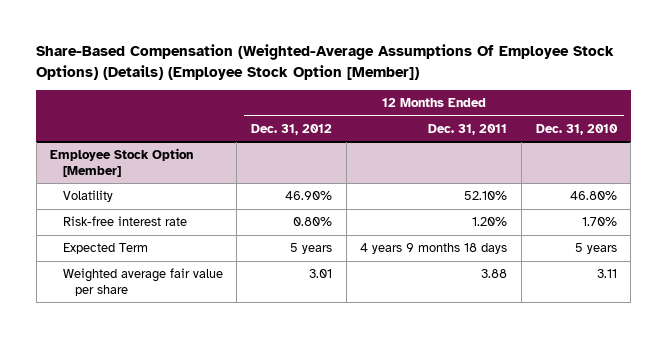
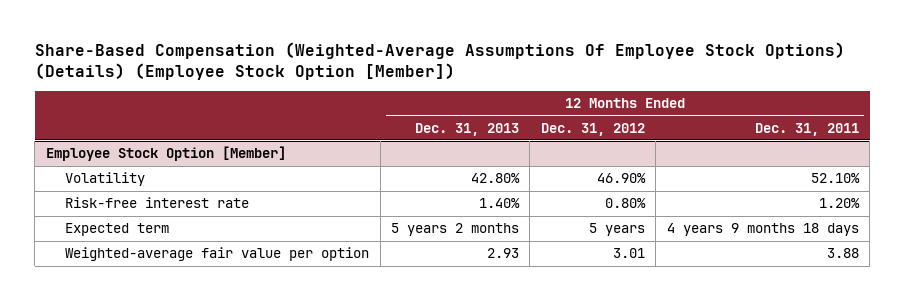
[535,123,618,135] Dec. 31, 2010 -> none
none -> [414,122,519,136] Dec. 31, 2013
[62,243,148,255] Expected Term -> [65,223,170,237] Expected term
[62,268,223,296] Weighted average fair value per share -> [65,247,370,262] Weighted-average fair value per option

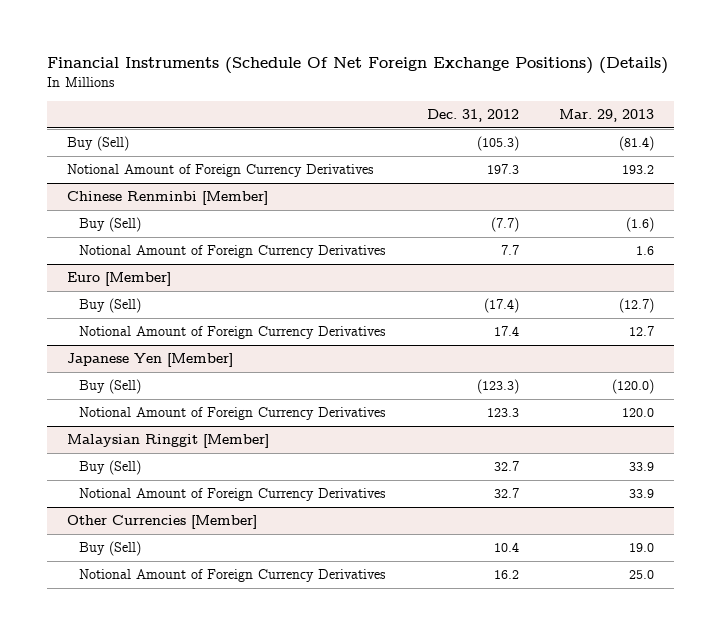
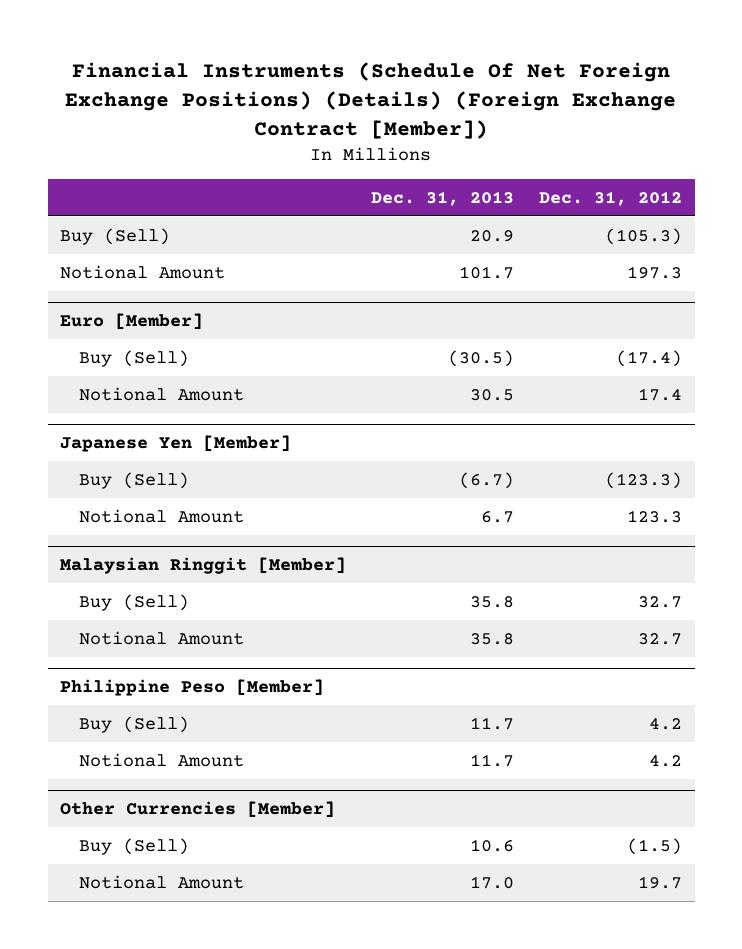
[46,57,668,75] Financial Instruments (Schedule Of Net Foreign Exchange Positions) (Details) -> [65,61,677,139] Financial Instruments (Schedule Of Net Foreign Exchange Positions) (Details) (Foreign Exchange Contract [Member])
[559,108,655,122] Mar. 29, 2013 -> none
none -> [371,190,515,206] Dec. 31, 2013
[67,191,269,206] Chinese Renminbi [Member] -> none
[79,217,142,233] Buy (Sell) -> none
[79,245,387,259] Notional Amount of Foreign Currency Derivatives -> none
[67,164,375,178] Notional Amount of Foreign Currency Derivatives -> [60,264,226,279] Notional Amount
[79,326,387,340] Notional Amount of Foreign Currency Derivatives -> [79,386,245,401] Notional Amount
[79,407,387,421] Notional Amount of Foreign Currency Derivatives -> [79,508,245,523] Notional Amount
[79,488,387,502] Notional Amount of Foreign Currency Derivatives -> [79,630,245,645] Notional Amount
none -> [60,679,325,697] Philippine Peso [Member]
none -> [79,715,190,733] Buy (Sell)
none -> [79,752,245,767] Notional Amount
[79,569,387,583] Notional Amount of Foreign Currency Derivatives -> none
[493,542,519,553] 10.4 -> [627,837,683,855] (1.5)
none -> [79,874,245,889] Notional Amount

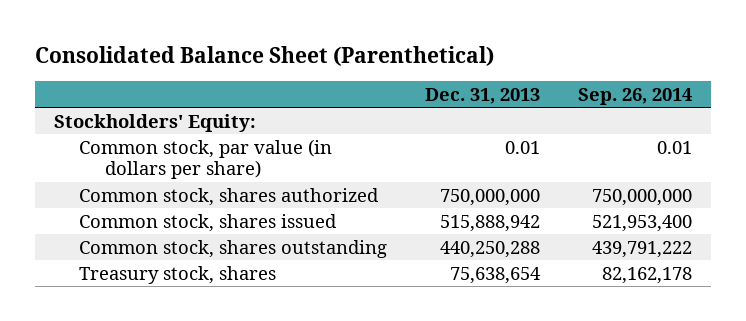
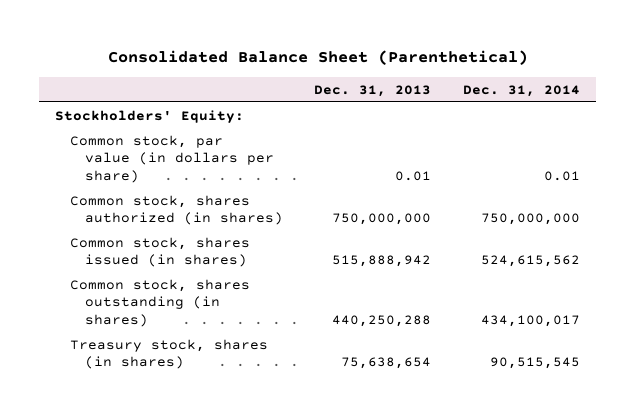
[578,87,693,105] Sep. 26, 2014 -> none
none -> [463,84,581,97] Dec. 31, 2014
[79,187,380,206] Common stock, shares authorized -> [69,194,283,226] Common stock, shares authorized (in shares)
[79,213,338,232] Common stock, shares issued -> [69,236,250,268] Common stock, shares issued (in shares)
[79,239,388,258] Common stock, shares outstanding -> [69,278,250,328] Common stock, shares outstanding (in shares)
[79,265,277,284] Treasury stock, shares -> [69,338,268,370] Treasury stock, shares (in shares)

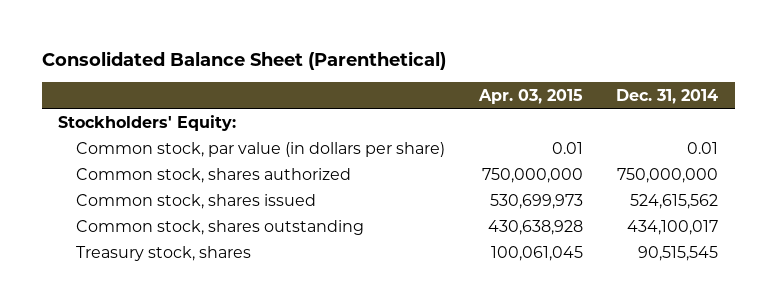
[314,84,432,97] Dec. 31, 2013 -> none
none -> [477,88,583,104] Apr. 03, 2015
[69,194,283,226] Common stock, shares authorized (in shares) -> [75,167,351,183] Common stock, shares authorized
[69,236,250,268] Common stock, shares issued (in shares) -> [75,193,316,209] Common stock, shares issued
[69,278,250,328] Common stock, shares outstanding (in shares) -> [75,219,364,235] Common stock, shares outstanding
[69,338,268,370] Treasury stock, shares (in shares) -> [75,245,251,261] Treasury stock, shares

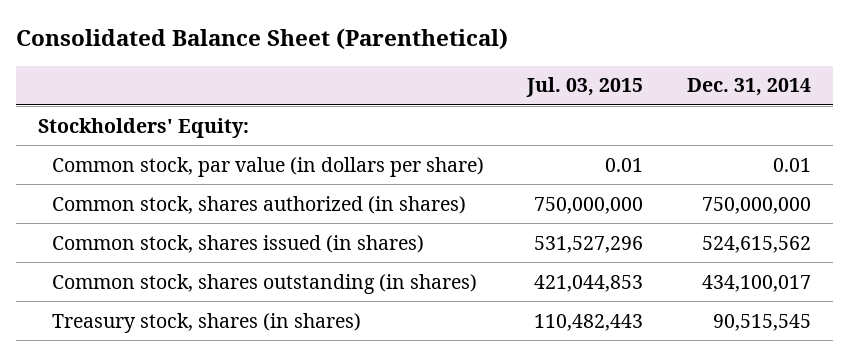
[477,88,583,104] Apr. 03, 2015 -> none
none -> [526,77,644,98] Jul. 03, 2015
[75,167,351,183] Common stock, shares authorized -> [52,195,467,214] Common stock, shares authorized (in shares)
[75,193,316,209] Common stock, shares issued -> [52,234,425,253] Common stock, shares issued (in shares)
[75,219,364,235] Common stock, shares outstanding -> [52,273,478,294] Common stock, shares outstanding (in shares)
[75,245,251,261] Treasury stock, shares -> [52,312,362,333] Treasury stock, shares (in shares)

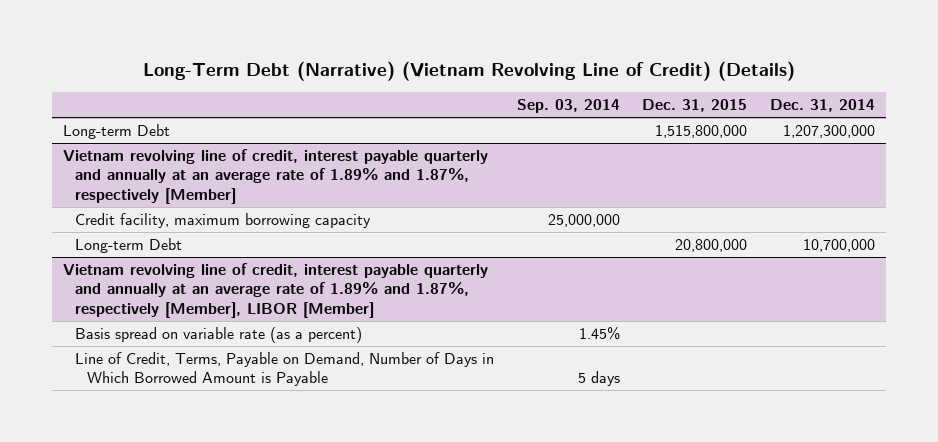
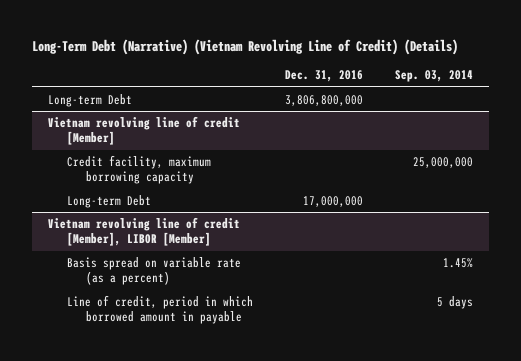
[642,99,748,113] Dec. 31, 2015 -> none
[769,99,875,113] Dec. 31, 2014 -> none
none -> [285,70,364,83] Dec. 31, 2016
[62,148,488,204] Vietnam revolving line of credit, interest payable quarterly and annually at an average rate of 1.89% and 1.87%, respectively [Member] -> [47,116,240,146] Vietnam revolving line of credit [Member]
[62,262,488,318] Vietnam revolving line of credit, interest payable quarterly and annually at an average rate of 1.89% and 1.87%, respectively [Member], LIBOR [Member] -> none
none -> [47,217,240,247] Vietnam revolving line of credit [Member], LIBOR [Member]
[75,351,495,387] Line of Credit, Terms, Payable on Demand, Number of Days in Which Borrowed Amount is Payable -> [66,295,253,325] Line of credit, period in which borrowed amount in payable

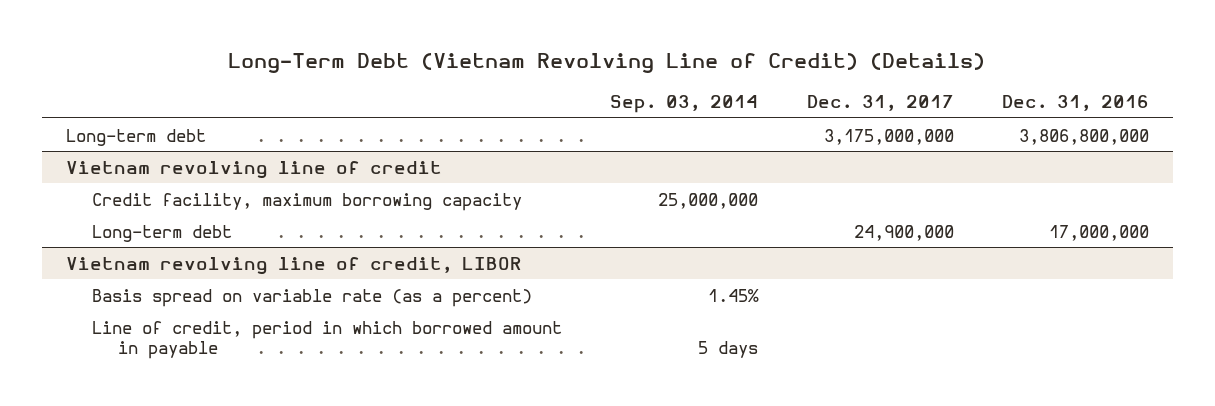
[31,38,458,55] Long-Term Debt (Narrative) (Vietnam Revolving Line of Credit) (Details) -> [228,53,986,74] Long-Term Debt (Vietnam Revolving Line of Credit) (Details)
none -> [806,95,954,112] Dec. 31, 2017
[47,94,132,108] Long-term Debt -> [65,128,206,146] Long-term debt
[47,116,240,146] Vietnam revolving line of credit [Member] -> [65,160,442,179] Vietnam revolving line of credit
[66,195,151,209] Long-term Debt -> [91,224,232,242] Long-term debt
[47,217,240,247] Vietnam revolving line of credit [Member], LIBOR [Member] -> [65,256,522,275] Vietnam revolving line of credit, LIBOR

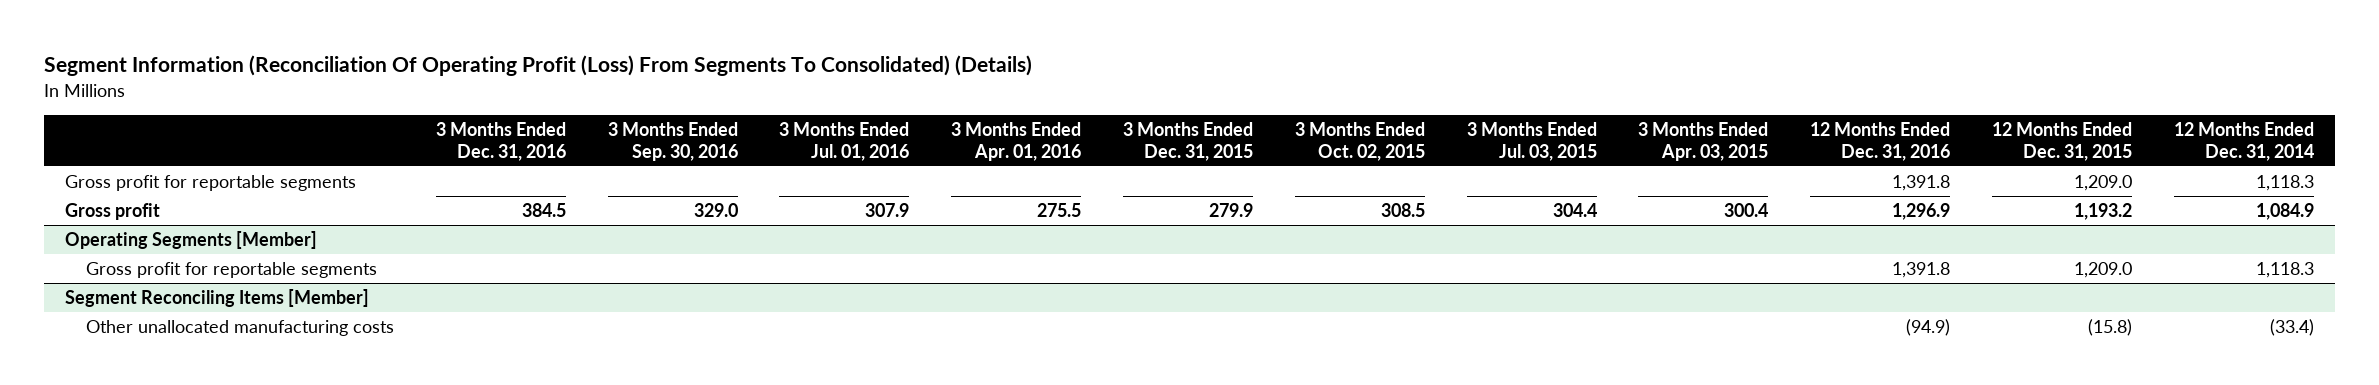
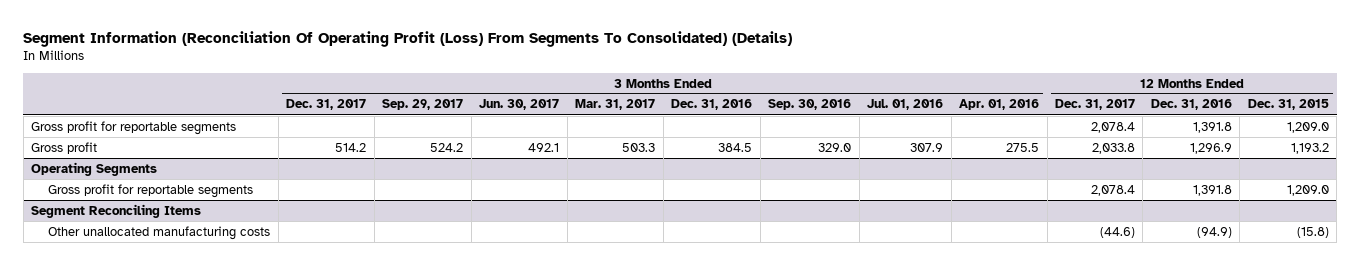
[1122,121,1253,161] 3 Months Ended Dec. 31, 2015 -> none
[1294,121,1425,161] 3 Months Ended Oct. 02, 2015 -> none
[1466,121,1597,161] 3 Months Ended Jul. 03, 2015 -> none
[1638,121,1769,161] 3 Months Ended Apr. 03, 2015 -> none
[2173,121,2314,161] 12 Months Ended Dec. 31, 2014 -> none
none -> [286,99,367,111] Dec. 31, 2017
none -> [382,99,464,111] Sep. 29, 2017
none -> [479,99,560,111] Jun. 30, 2017
none -> [575,99,656,111] Mar. 31, 2017
none -> [1054,99,1135,111] Dec. 31, 2017
[65,230,318,249] Operating Segments [Member] -> [31,161,158,176] Operating Segments
[65,288,370,307] Segment Reconciling Items [Member] -> [31,203,202,218] Segment Reconciling Items

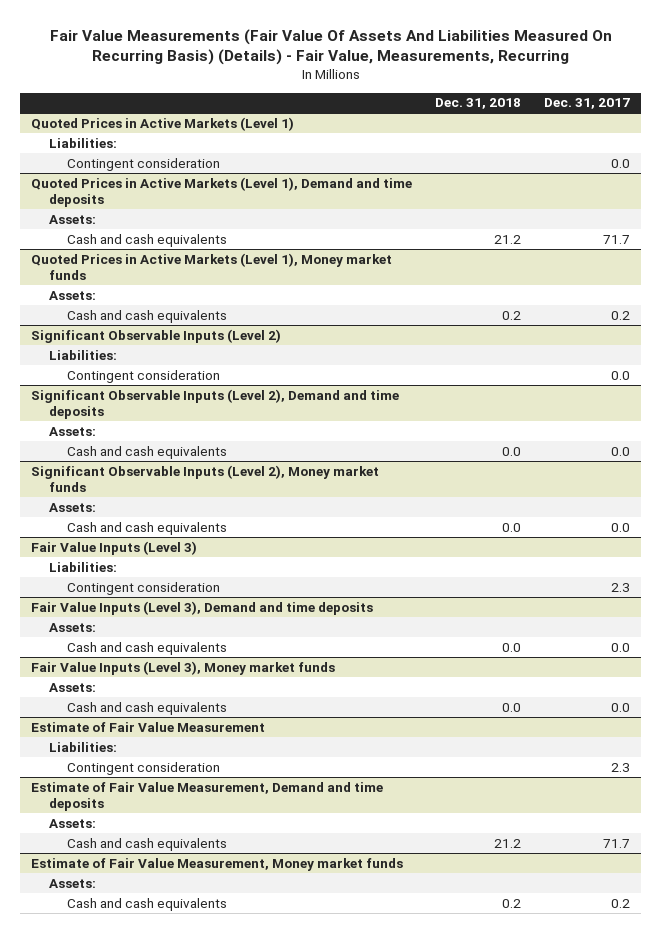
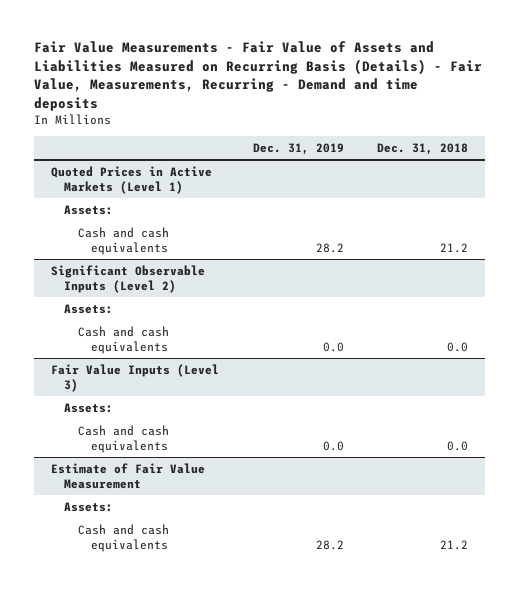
[49,28,612,66] Fair Value Measurements (Fair Value Of Assets And Liabilities Measured On Recurring Basis) (Details) - Fair Value, Measurements, Recurring -> [33,41,482,111] Fair Value Measurements - Fair Value of Assets and Liabilities Measured on Recurring Basis (Details) - Fair Value, Measurements, Recurring - Demand and time deposits
[544,98,631,110] Dec. 31, 2017 -> none
none -> [252,142,344,155] Dec. 31, 2019
[49,137,118,148] Liabilities: -> none
[67,157,221,171] Contingent consideration -> none
[31,176,413,207] Quoted Prices in Active Markets (Level 1), Demand and time deposits -> none
[31,252,393,280] Quoted Prices in Active Markets (Level 1), Money market funds -> none
[49,290,97,300] Assets: -> none
[67,309,228,323] Cash and cash equivalents -> none
[49,349,118,360] Liabilities: -> none
[67,369,221,383] Contingent consideration -> none
[31,388,400,419] Significant Observable Inputs (Level 2), Demand and time deposits -> none
[31,464,380,492] Significant Observable Inputs (Level 2), Money market funds -> none
[49,502,97,512] Assets: -> none
[67,521,228,535] Cash and cash equivalents -> none
[49,561,118,572] Liabilities: -> none
[67,581,221,595] Contingent consideration -> none
[31,600,374,615] Fair Value Inputs (Level 3), Demand and time deposits -> none
[31,660,336,675] Fair Value Inputs (Level 3), Money market funds -> none
[49,682,97,692] Assets: -> none
[67,701,228,715] Cash and cash equivalents -> none
[49,741,118,752] Liabilities: -> none
[67,761,221,775] Contingent consideration -> none
[31,781,384,811] Estimate of Fair Value Measurement, Demand and time deposits -> none
[31,857,404,871] Estimate of Fair Value Measurement, Money market funds -> none
[49,878,97,888] Assets: -> none
[67,897,228,911] Cash and cash equivalents -> none

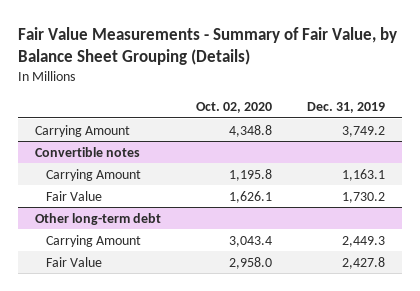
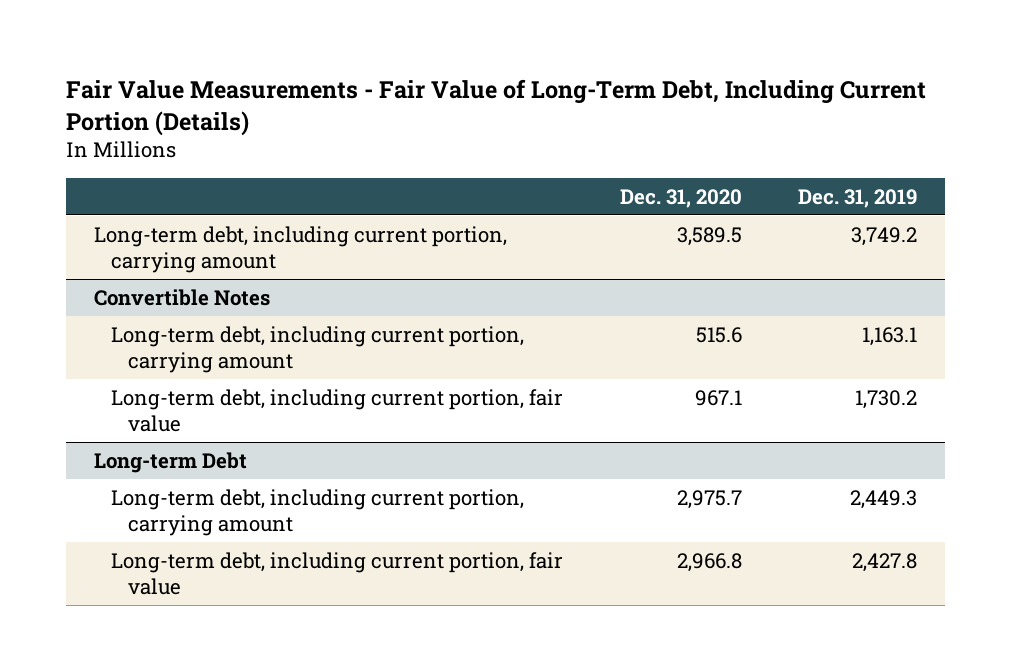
[18,27,398,66] Fair Value Measurements - Summary of Fair Value, by Balance Sheet Grouping (Details) -> [65,78,926,136] Fair Value Measurements - Fair Value of Long-Term Debt, Including Current Portion (Details)
[196,102,273,114] Oct. 02, 2020 -> none
none -> [619,188,742,208] Dec. 31, 2020
[35,124,131,137] Carrying Amount -> [94,225,508,273] Long-term debt, including current portion, carrying amount
[35,146,141,157] Convertible notes -> [94,288,271,306] Convertible Notes
[46,168,142,181] Carrying Amount -> [111,325,525,373] Long-term debt, including current portion, carrying amount
[46,190,103,201] Fair Value -> [111,388,564,432] Long-term debt, including current portion, fair value
[35,212,162,225] Other long-term debt -> [94,451,248,473] Long-term Debt
[46,234,142,247] Carrying Amount -> [111,488,525,536] Long-term debt, including current portion, carrying amount
[46,256,103,267] Fair Value -> [111,551,564,595] Long-term debt, including current portion, fair value

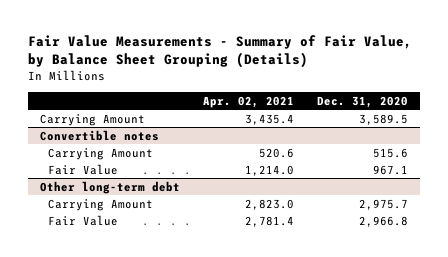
[65,78,926,136] Fair Value Measurements - Fair Value of Long-Term Debt, Including Current Portion (Details) -> [28,35,413,69] Fair Value Measurements - Summary of Fair Value, by Balance Sheet Grouping (Details)
[797,188,917,208] Dec. 31, 2019 -> none
none -> [202,95,294,108] Apr. 02, 2021
[94,225,508,273] Long-term debt, including current portion, carrying amount -> [39,113,145,126] Carrying Amount
[94,288,271,306] Convertible Notes -> [39,129,159,141] Convertible notes
[111,325,525,373] Long-term debt, including current portion, carrying amount -> [48,147,154,160] Carrying Amount
[111,388,564,432] Long-term debt, including current portion, fair value -> [48,163,119,175] Fair Value
[94,451,248,473] Long-term Debt -> [39,180,180,194] Other long-term debt
[111,488,525,536] Long-term debt, including current portion, carrying amount -> [48,198,154,211] Carrying Amount
[111,551,564,595] Long-term debt, including current portion, fair value -> [48,214,119,226] Fair Value

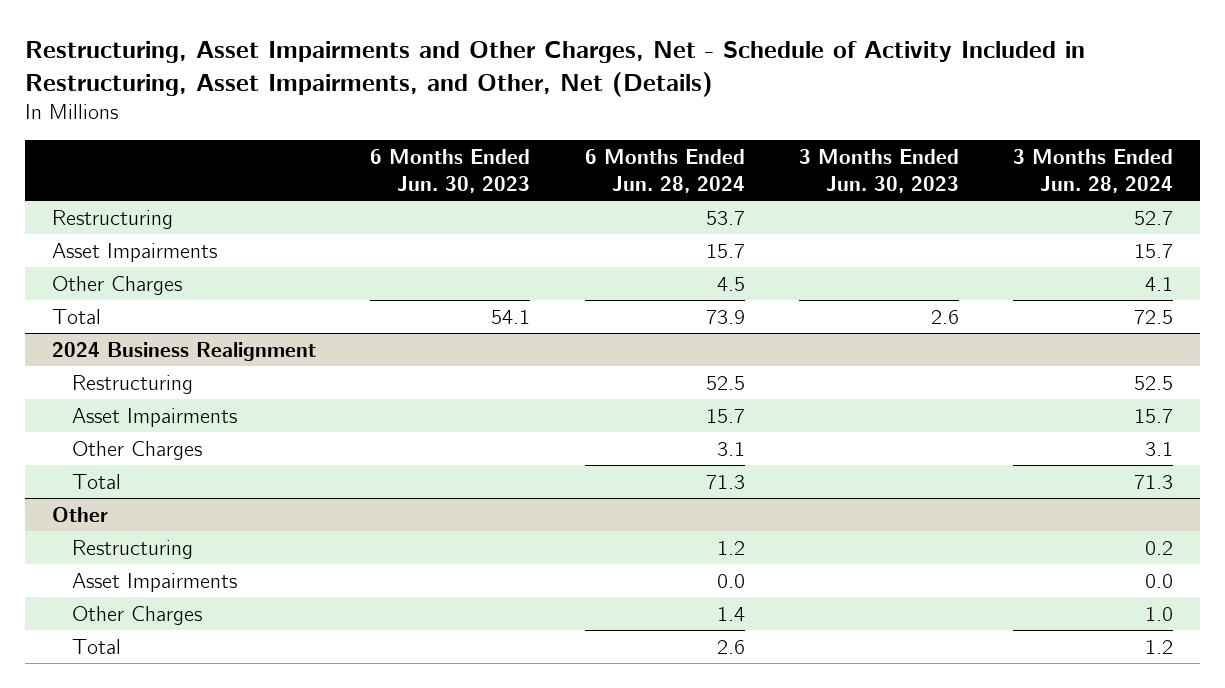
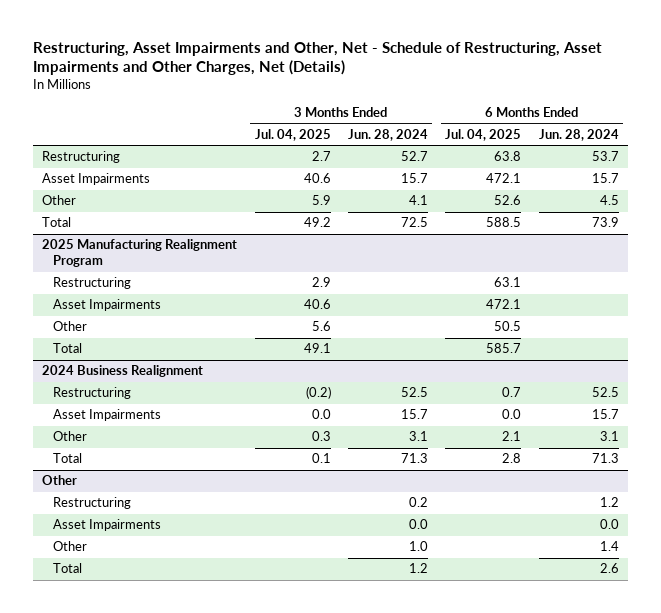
[24,40,1085,97] Restructuring, Asset Impairments and Other Charges, Net - Schedule of Activity Included in Restructuring, Asset Impairments, and Other, Net (Details) -> [33,41,603,76] Restructuring, Asset Impairments and Other, Net - Schedule of Restructuring, Asset Impairments and Other Charges, Net (Details)
[370,148,531,194] 6 Months Ended Jun. 30, 2023 -> none
[798,148,959,194] 3 Months Ended Jun. 30, 2023 -> none
none -> [254,128,331,141] Jul. 04, 2025
none -> [445,128,522,141] Jul. 04, 2025
[52,275,183,295] Other Charges -> [42,195,77,206] Other
none -> [42,239,238,268] 2025 Manufacturing Realignment Program
none -> [52,277,131,290] Restructuring
none -> [52,299,161,312] Asset Impairments
none -> [52,321,87,332] Other
none -> [52,343,82,354] Total
[71,440,202,460] Other Charges -> [52,431,87,442] Other
[71,605,202,625] Other Charges -> [52,541,87,552] Other

